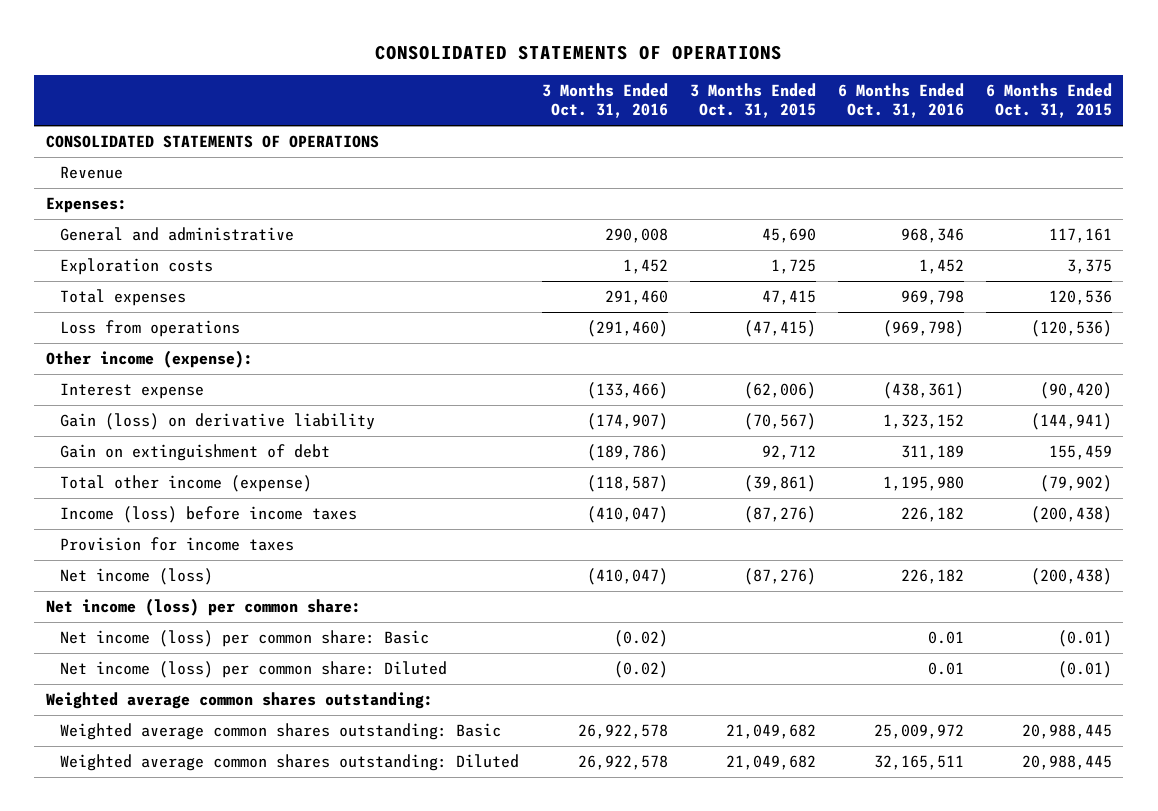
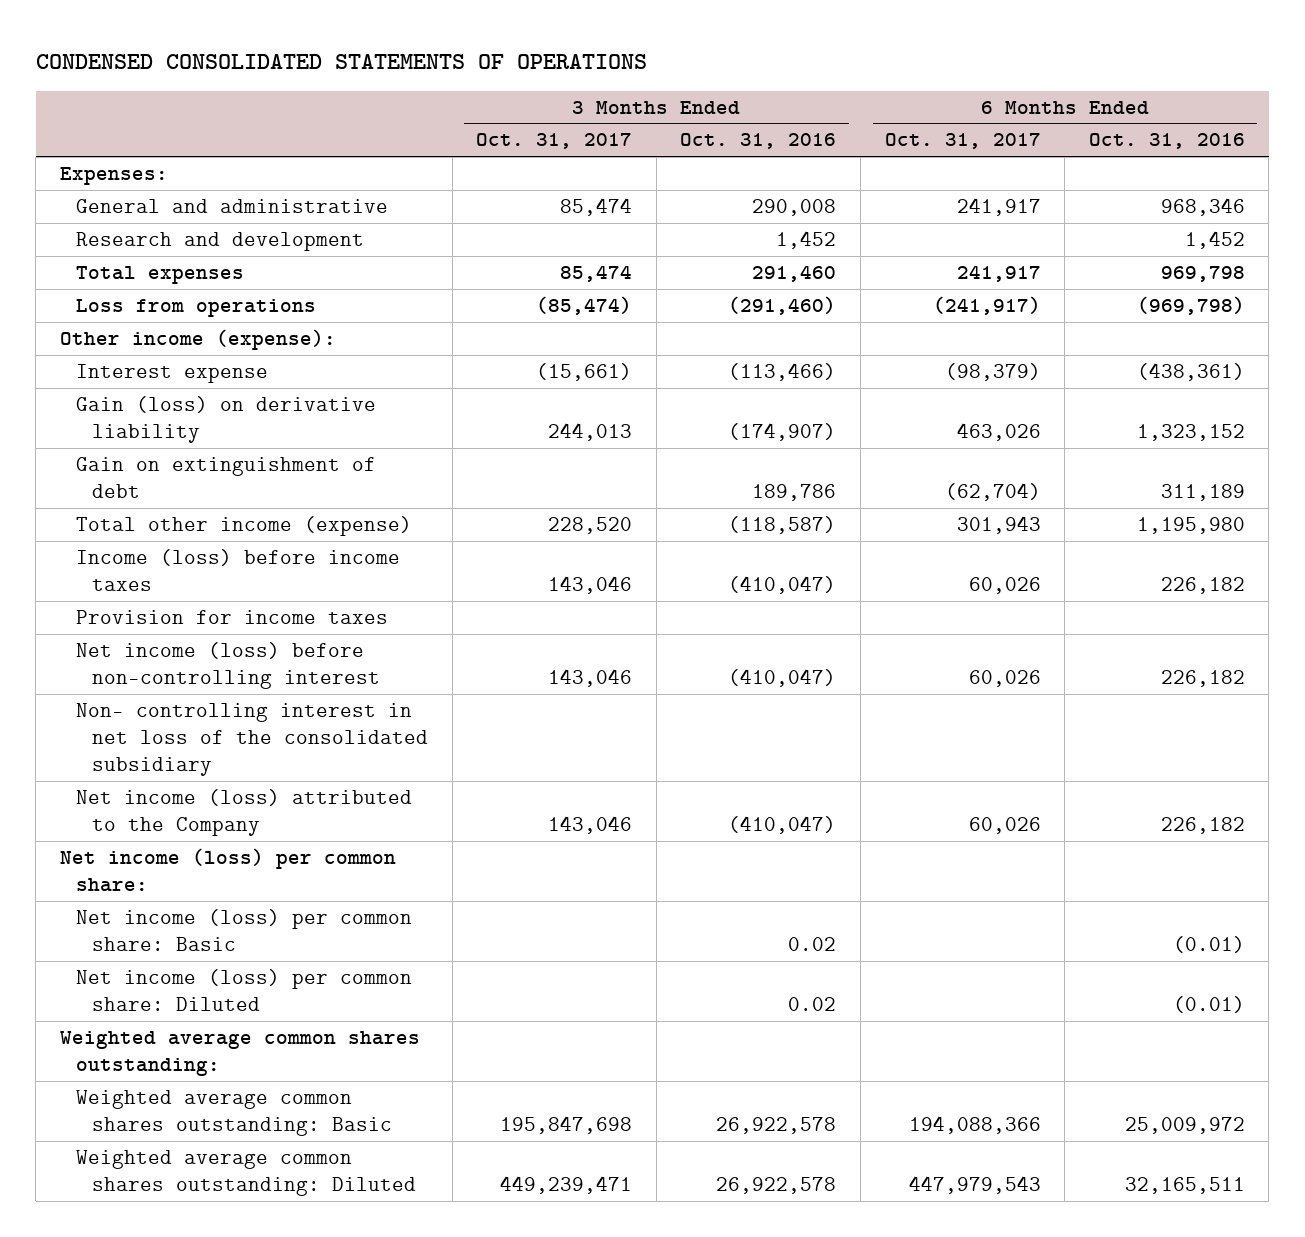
[374,45,782,61] CONSOLIDATED STATEMENTS OF OPERATIONS -> [35,54,647,70] CONDENSED CONSOLIDATED STATEMENTS OF OPERATIONS
[689,82,816,119] 3 Months Ended Oct. 31, 2015 -> none
[986,82,1113,119] 6 Months Ended Oct. 31, 2015 -> none
none -> [476,133,633,150] Oct. 31, 2017
none -> [884,133,1041,150] Oct. 31, 2017
[45,134,379,148] CONSOLIDATED STATEMENTS OF OPERATIONS -> none
[60,165,124,179] Revenue -> none
[60,257,214,275] Exploration costs -> [76,231,365,251] Research and development
[586,381,668,399] (133,466) -> [728,362,837,381] (113,466)
[586,443,668,461] (189,786) -> [752,484,837,502] 189,786
none -> [76,641,381,690] Net income (loss) before non-controlling interest
none -> [76,702,429,777] Non- controlling interest in net loss of the consolidated subsidiary
[60,567,214,585] Net income (loss) -> [76,788,413,837] Net income (loss) attributed to the Company
[613,629,668,647] (0.02) -> [788,937,837,952] 0.02
[927,630,964,644] 0.01 -> [1172,936,1245,954] (0.01)
[613,660,668,678] (0.02) -> [788,997,837,1012] 0.02
[927,661,964,675] 0.01 -> [1172,996,1245,1014] (0.01)

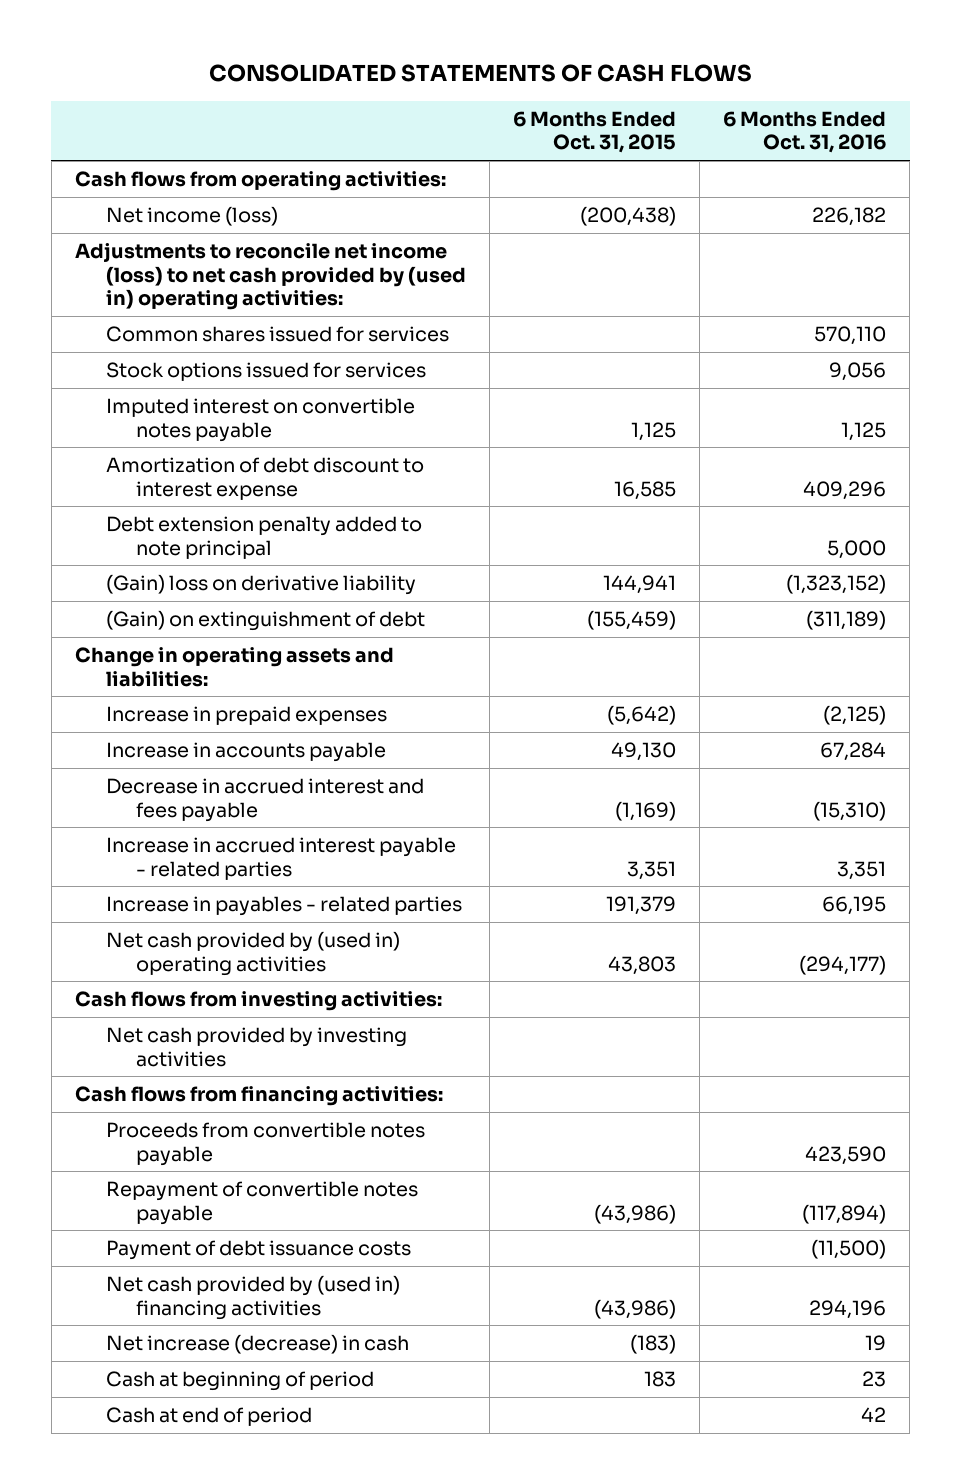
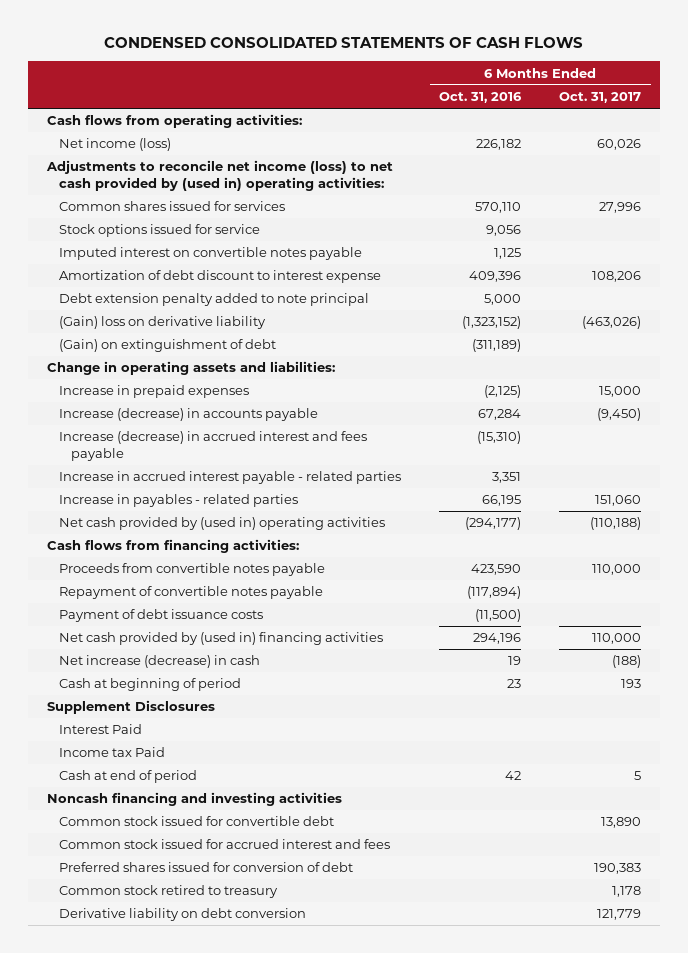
[208,64,752,83] CONSOLIDATED STATEMENTS OF CASH FLOWS -> [104,37,584,49] CONDENSED CONSOLIDATED STATEMENTS OF CASH FLOWS
[512,110,676,154] 6 Months Ended Oct. 31, 2015 -> none
none -> [559,92,642,104] Oct. 31, 2017
[105,361,426,381] Stock options issued for services -> [59,224,261,238] Stock options issued for service
[803,480,887,500] 409,296 -> [469,271,522,283] 409,396
[105,741,386,762] Increase in accounts payable -> [59,408,319,422] Increase (decrease) in accounts payable
[105,777,424,822] Decrease in accrued interest and fees payable -> [59,431,368,461] Increase (decrease) in accrued interest and fees payable
[75,990,443,1011] Cash flows from investing activities: -> none
[105,1026,407,1067] Net cash provided by investing activities -> none
none -> [47,700,216,715] Supplement Disclosures
none -> [59,724,143,735] Interest Paid
none -> [59,747,166,758] Income tax Paid
none -> [47,792,343,807] Noncash financing and investing activities
none -> [59,816,335,827] Common stock issued for convertible debt
none -> [59,839,391,850] Common stock issued for accrued interest and fees
none -> [59,862,354,873] Preferred shares issued for conversion of debt
none -> [59,885,279,899] Common stock retired to treasury
none -> [59,908,307,922] Derivative liability on debt conversion

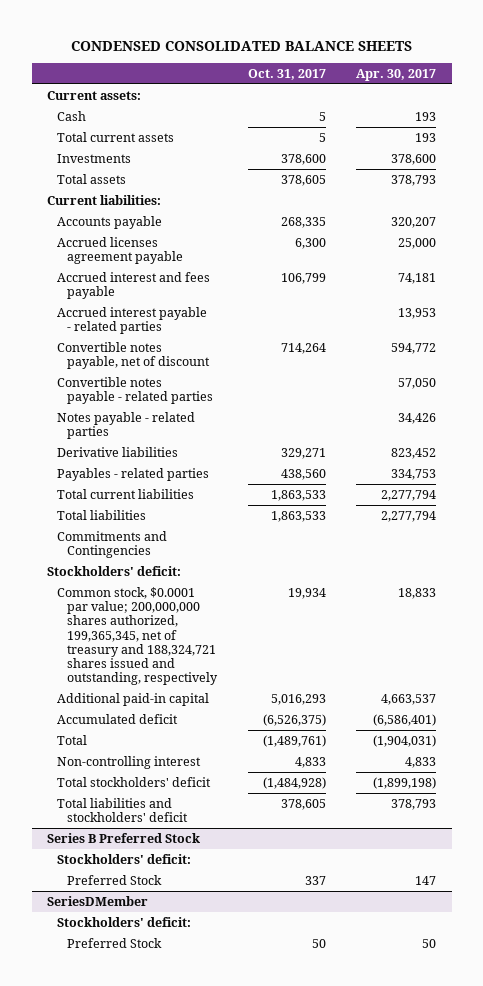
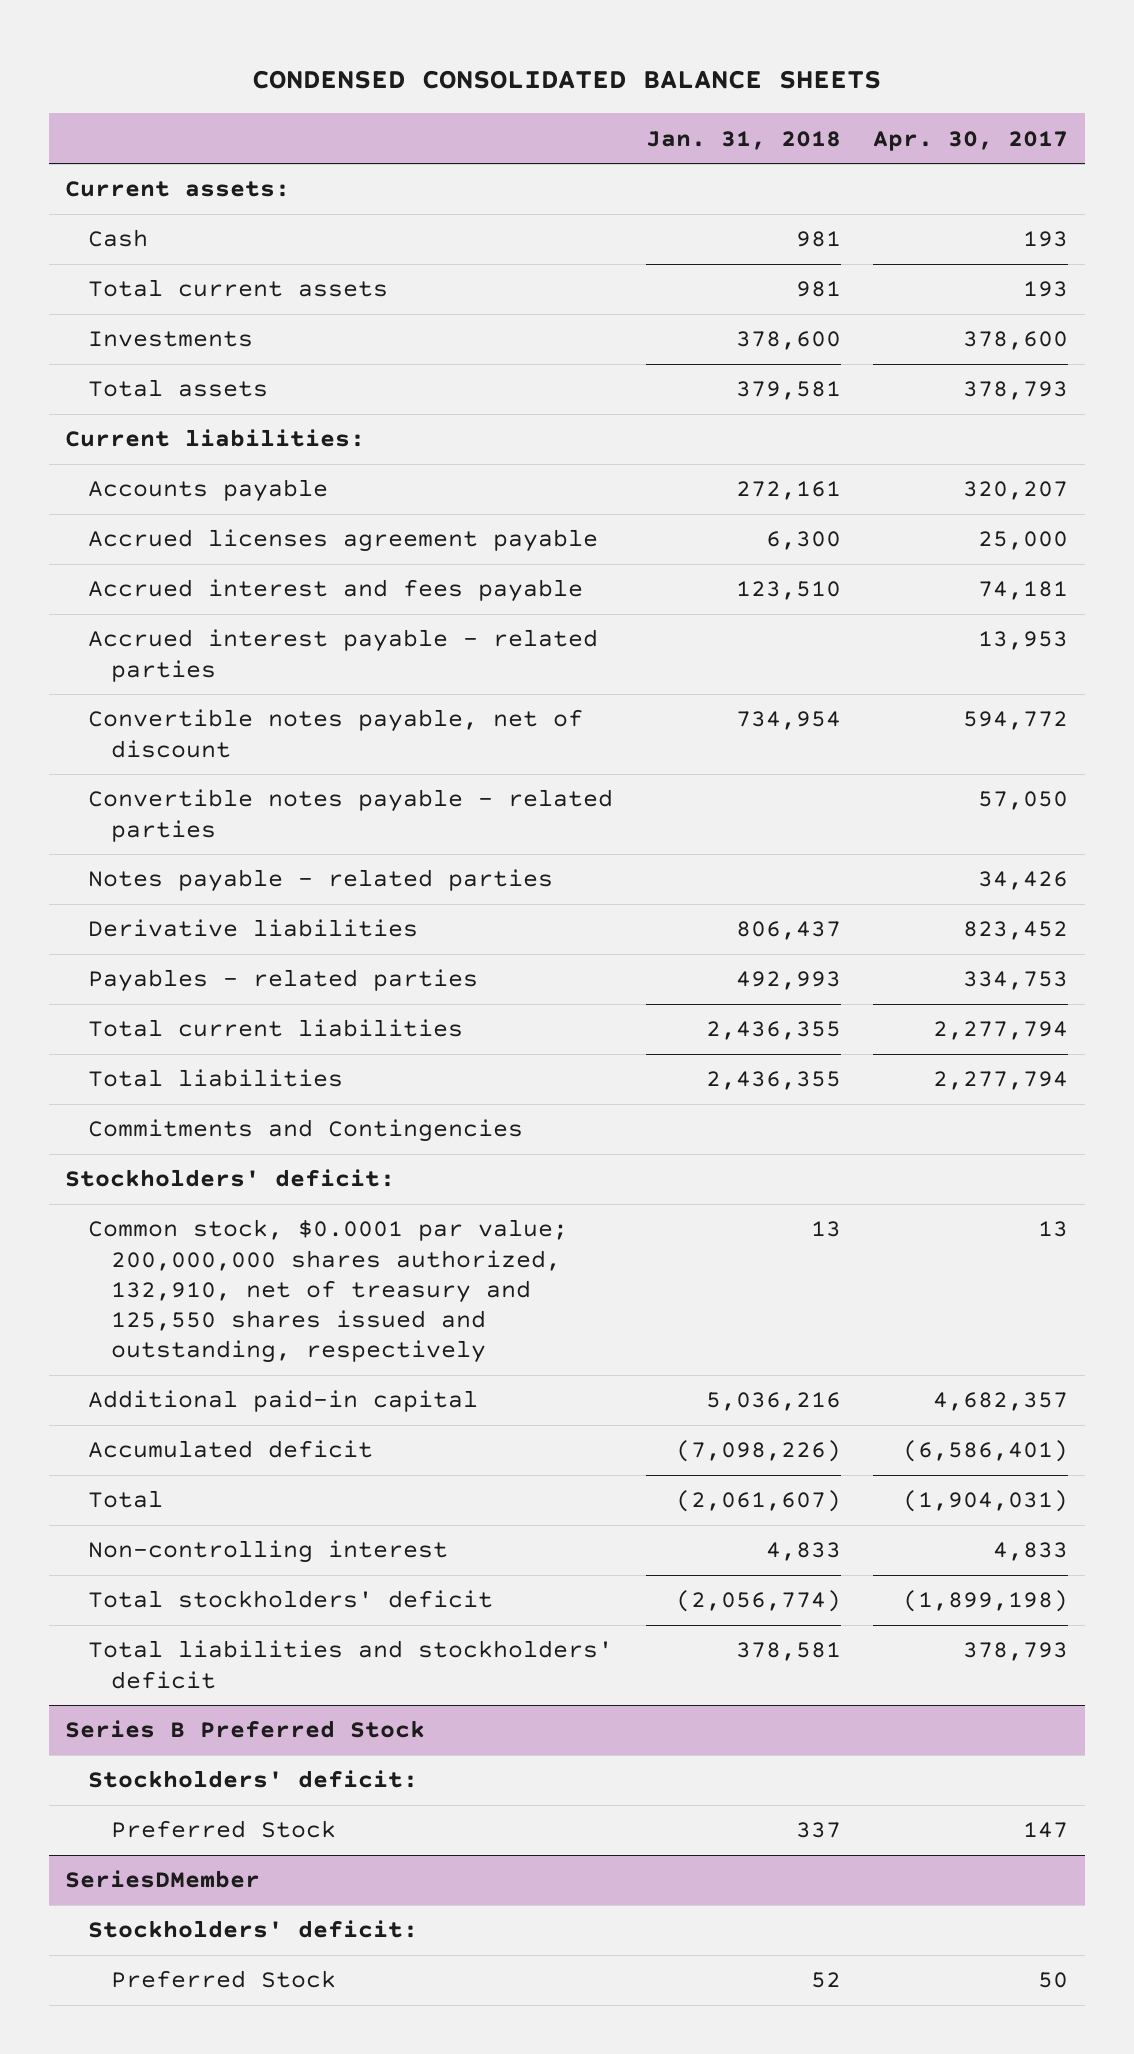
[247,68,326,80] Oct. 31, 2017 -> none
none -> [645,130,841,150] Jan. 31, 2018
[56,586,218,686] Common stock, $0.0001 par value; 200,000,000 shares authorized, 199,365,345, net of treasury and 188,324,721 shares issued and outstanding, respectively -> [88,1219,569,1364] Common stock, $0.0001 par value; 200,000,000 shares authorized, 132,910, net of treasury and 125,550 shares issued and outstanding, respectively
[398,587,437,599] 18,833 -> [1038,1221,1069,1238] 13
[381,693,437,705] 4,663,537 -> [933,1392,1069,1412] 4,682,357

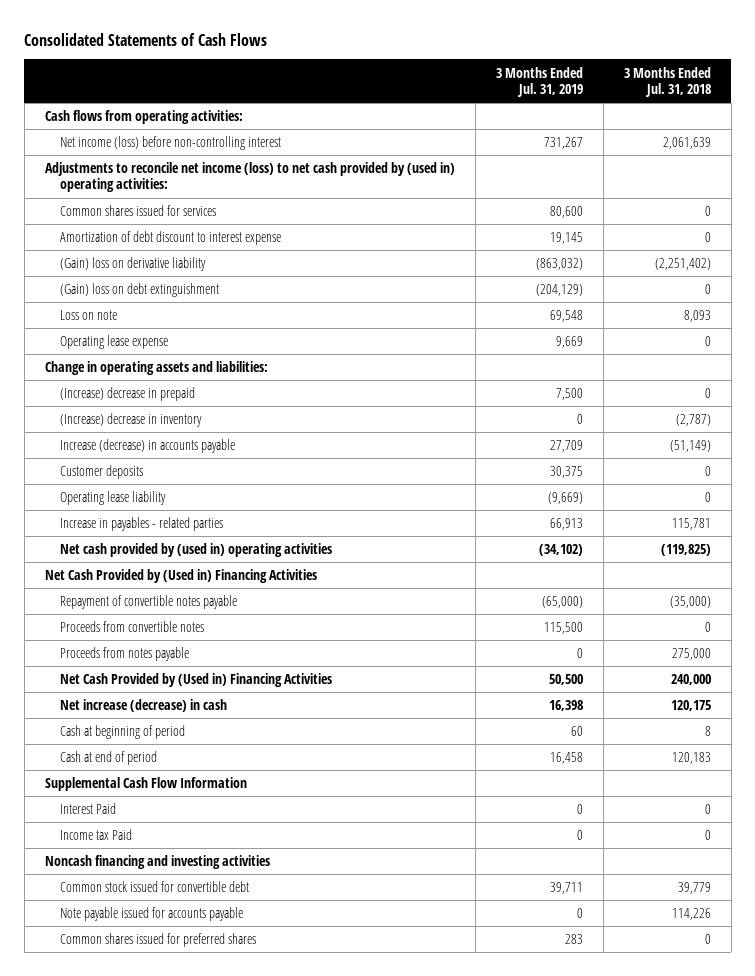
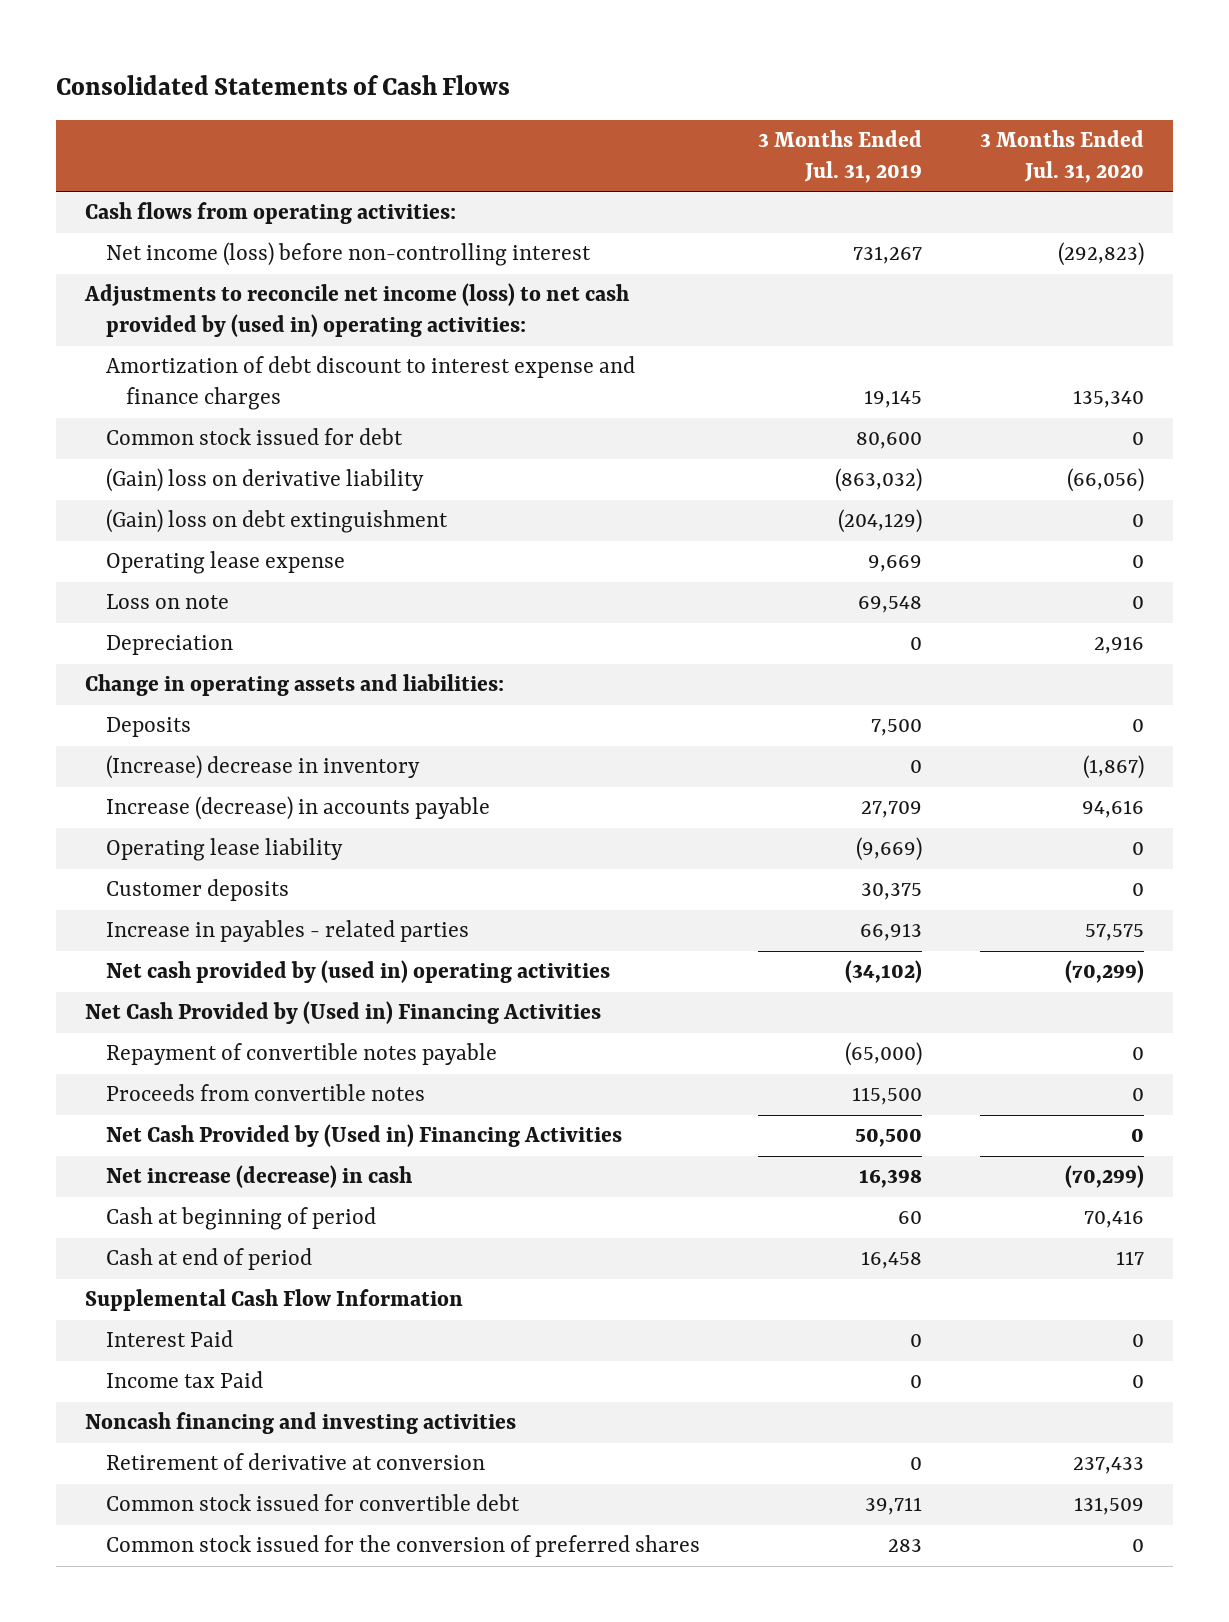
[623,66,711,97] 3 Months Ended Jul. 31, 2018 -> none
none -> [979,129,1144,183] 3 Months Ended Jul. 31, 2020
[59,205,216,217] Common shares issued for services -> none
[59,231,281,246] Amortization of debt discount to interest expense -> [105,356,635,411] Amortization of debt discount to interest expense and finance charges
none -> [105,428,403,446] Common stock issued for debt
[59,310,117,321] Loss on note -> [105,594,229,610] Loss on note
none -> [105,635,233,656] Depreciation
[59,387,195,402] (Increase) decrease in prepaid -> [105,717,191,738] Deposits
[59,465,143,480] Customer deposits -> [105,879,289,902] Customer deposits
[59,647,189,662] Proceeds from notes payable -> none
none -> [105,1453,485,1471] Retirement of derivative at conversion
[59,907,243,922] Note payable issued for accounts payable -> none
[59,933,256,948] Common shares issued for preferred shares -> [105,1535,700,1558] Common stock issued for the conversion of preferred shares

